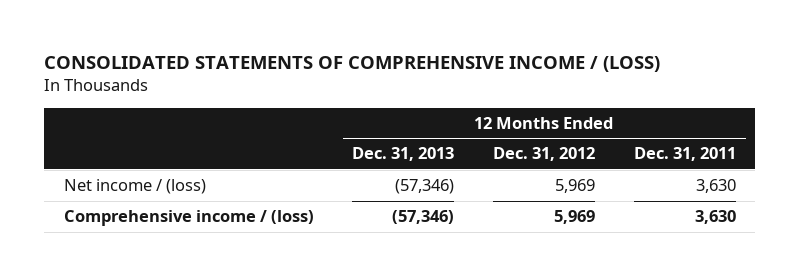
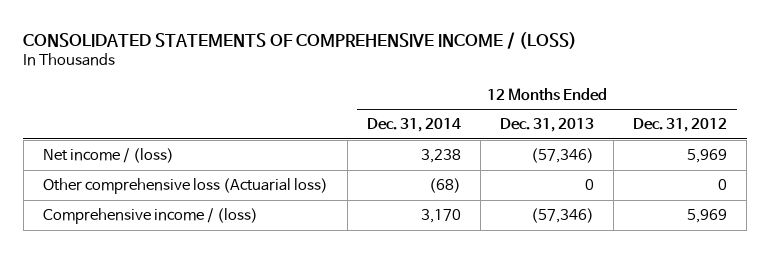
[633,147,736,162] Dec. 31, 2011 -> none
none -> [366,118,461,133] Dec. 31, 2014
none -> [42,178,328,195] Other comprehensive loss (Actuarial loss)

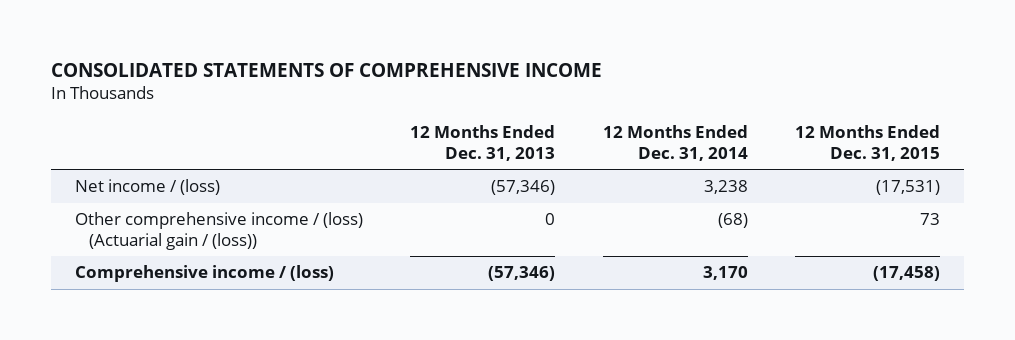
[23,31,578,49] CONSOLIDATED STATEMENTS OF COMPREHENSIVE INCOME / (LOSS) -> [50,62,602,77] CONSOLIDATED STATEMENTS OF COMPREHENSIVE INCOME
[633,118,728,133] Dec. 31, 2012 -> none
none -> [795,125,941,161] 12 Months Ended Dec. 31, 2015
[42,178,328,195] Other comprehensive loss (Actuarial loss) -> [74,212,363,250] Other comprehensive income / (loss) (Actuarial gain / (loss))

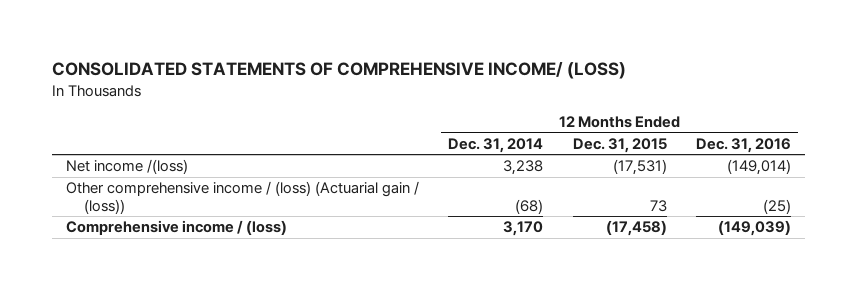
[50,62,602,77] CONSOLIDATED STATEMENTS OF COMPREHENSIVE INCOME -> [51,62,626,80] CONSOLIDATED STATEMENTS OF COMPREHENSIVE INCOME/ (LOSS)
[410,125,556,161] 12 Months Ended Dec. 31, 2013 -> none
none -> [695,137,791,153] Dec. 31, 2016
[74,179,220,196] Net income / (loss) -> [66,159,189,175] Net income /(loss)

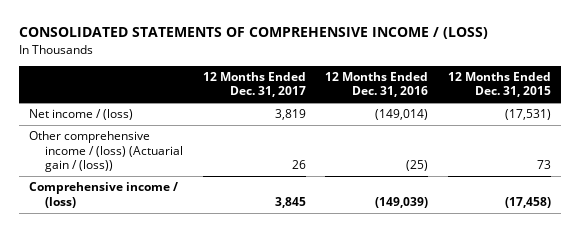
[51,62,626,80] CONSOLIDATED STATEMENTS OF COMPREHENSIVE INCOME/ (LOSS) -> [18,27,488,40] CONSOLIDATED STATEMENTS OF COMPREHENSIVE INCOME / (LOSS)
[448,137,544,153] Dec. 31, 2014 -> none
none -> [202,72,306,98] 12 Months Ended Dec. 31, 2017
[66,159,189,175] Net income /(loss) -> [28,109,133,121] Net income / (loss)

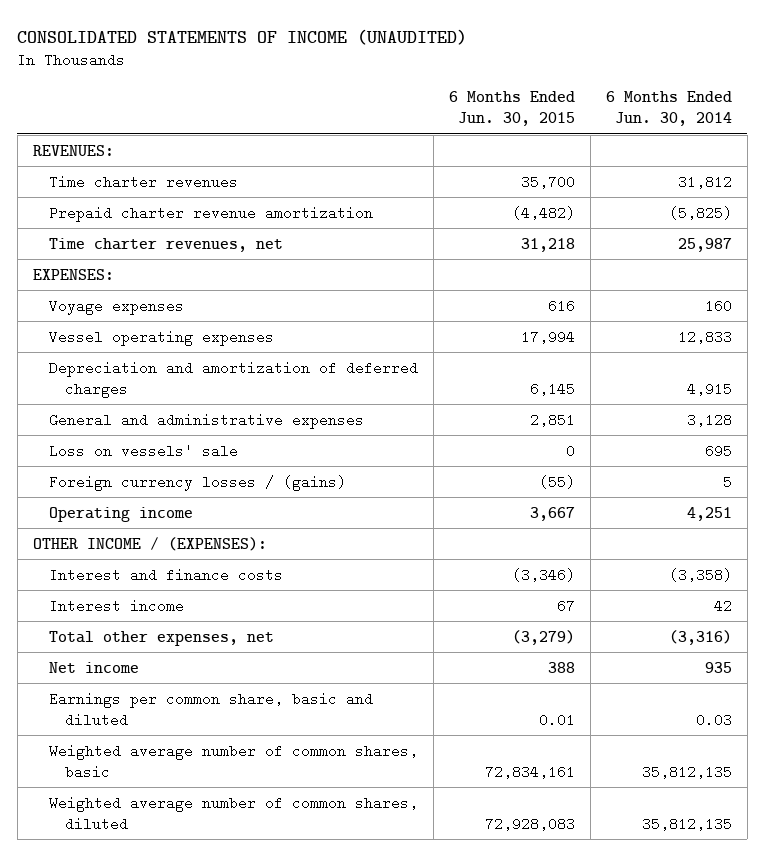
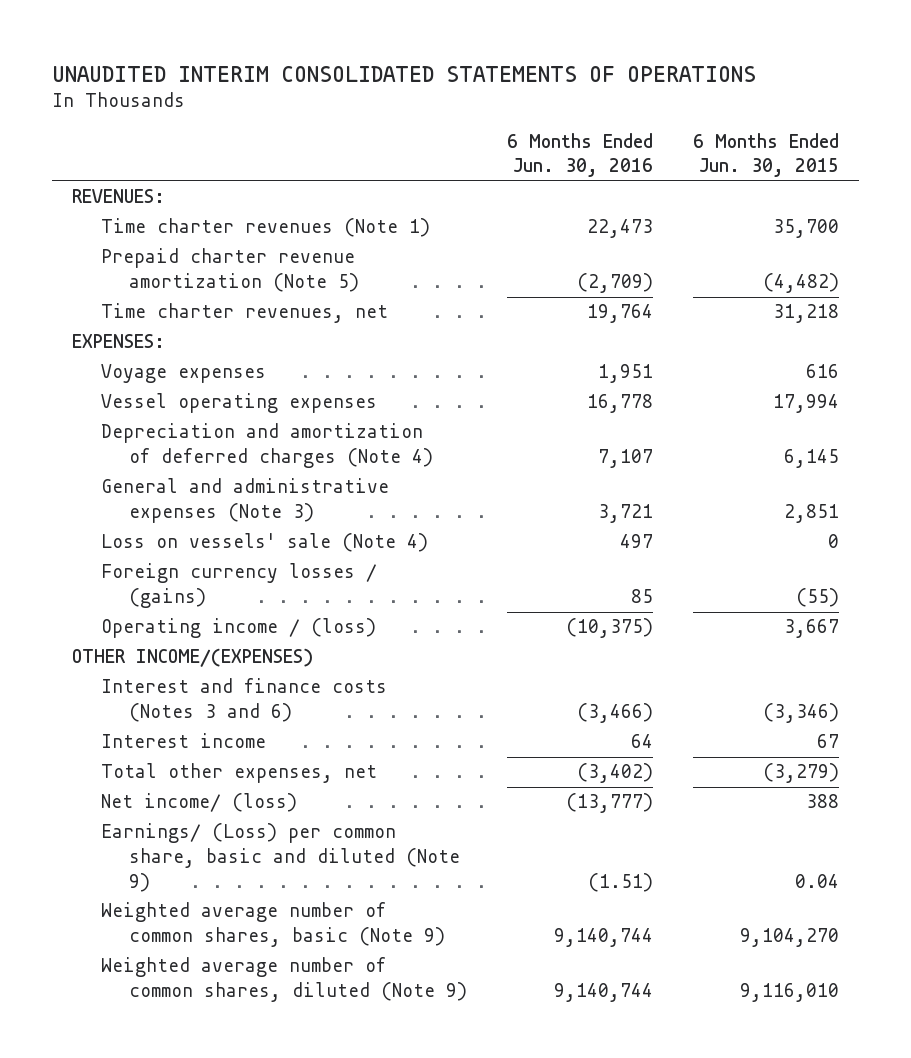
[17,28,468,45] CONSOLIDATED STATEMENTS OF INCOME (UNAUDITED) -> [52,65,757,82] UNAUDITED INTERIM CONSOLIDATED STATEMENTS OF OPERATIONS
[605,91,732,127] 6 Months Ended Jun. 30, 2014 -> none
none -> [507,132,654,178] 6 Months Ended Jun. 30, 2016
[48,174,238,189] Time charter revenues -> [100,218,430,238] Time charter revenues (Note 1)
[48,205,373,222] Prepaid charter revenue amortization -> [100,248,360,293] Prepaid charter revenue amortization (Note 5)
[48,360,418,398] Depreciation and amortization of deferred charges -> [100,423,434,469] Depreciation and amortization of deferred charges (Note 4)
[48,412,364,429] General and administrative expenses -> [100,478,389,524] General and administrative expenses (Note 3)
[48,443,238,458] Loss on vessels' sale -> [100,533,428,553] Loss on vessels' sale (Note 4)
[48,506,193,522] Operating income -> [100,618,376,639] Operating income / (loss)
[32,536,267,551] OTHER INCOME / (EXPENSES): -> [72,648,314,668] OTHER INCOME/(EXPENSES)
[48,567,283,582] Interest and finance costs -> [100,678,387,723] Interest and finance costs (Notes 3 and 6)
[48,661,139,673] Net income -> [100,793,297,813] Net income/ (loss)
[48,691,373,727] Earnings per common share, basic and diluted -> [100,823,461,892] Earnings/ (Loss) per common share, basic and diluted (Note 9)
[538,712,575,727] 0.01 -> [794,873,839,888] 0.04
[48,743,418,779] Weighted average number of common shares, basic -> [100,902,446,948] Weighted average number of common shares, basic (Note 9)
[484,764,575,779] 72,834,161 -> [739,928,839,948] 9,104,270
[48,795,418,831] Weighted average number of common shares, diluted -> [100,957,468,1003] Weighted average number of common shares, diluted (Note 9)
[484,816,575,831] 72,928,083 -> [739,983,839,1003] 9,116,010

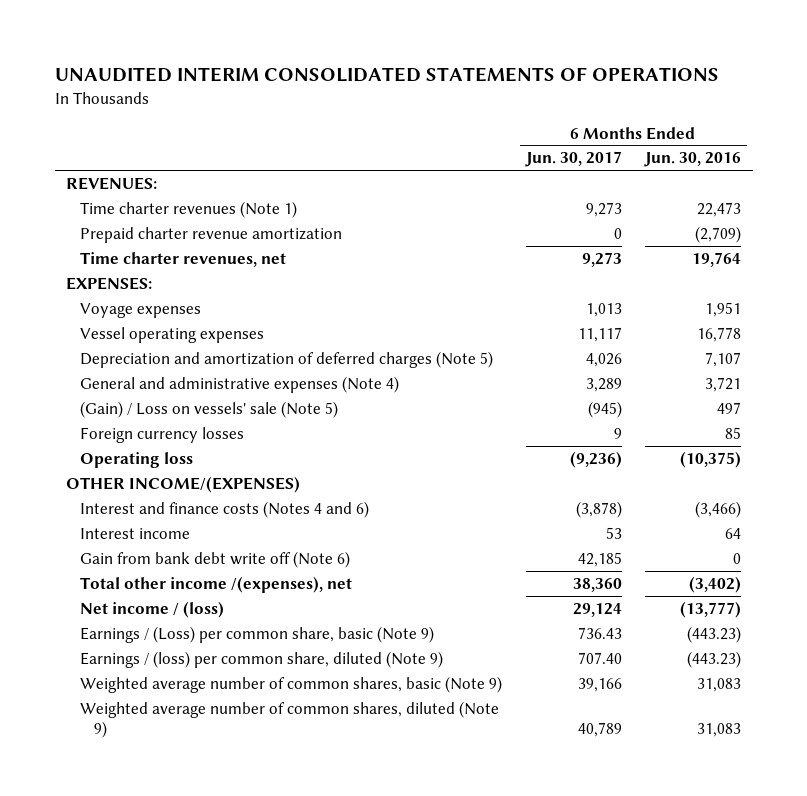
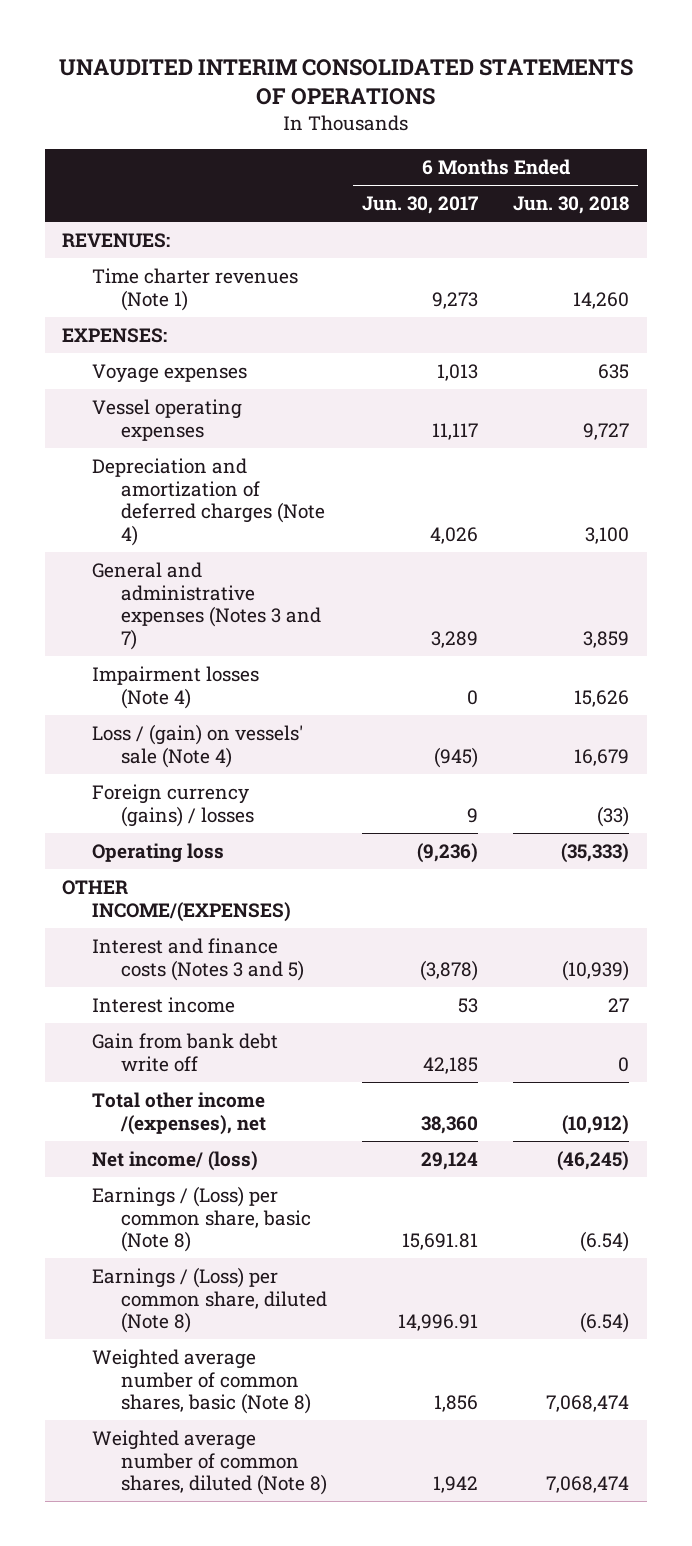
[643,152,741,168] Jun. 30, 2016 -> none
none -> [513,196,630,215] Jun. 30, 2018
[80,226,343,243] Prepaid charter revenue amortization -> none
[80,251,287,267] Time charter revenues, net -> none
[80,350,494,368] Depreciation and amortization of deferred charges (Note 5) -> [91,457,326,547] Depreciation and amortization of deferred charges (Note 4)
[80,375,400,393] General and administrative expenses (Note 4) -> [91,561,322,651] General and administrative expenses (Notes 3 and 7)
none -> [91,665,259,709] Impairment losses (Note 4)
[80,400,339,418] (Gain) / Loss on vessels' sale (Note 5) -> [91,723,303,768] Loss / (gain) on vessels' sale (Note 4)
[80,426,245,443] Foreign currency losses -> [91,783,255,827] Foreign currency (gains) / losses
[80,500,370,518] Interest and finance costs (Notes 4 and 6) -> [91,937,305,981] Interest and finance costs (Notes 3 and 5)
[80,550,351,568] Gain from bank debt write off (Note 6) -> [91,1032,278,1072] Gain from bank debt write off
[80,600,225,618] Net income / (loss) -> [91,1150,258,1171] Net income/ (loss)
[80,625,435,643] Earnings / (Loss) per common share, basic (Note 9) -> [91,1185,312,1253] Earnings / (Loss) per common share, basic (Note 8)
[577,626,622,639] 736.43 -> [402,1233,479,1251] 15,691.81
[80,650,444,668] Earnings / (loss) per common share, diluted (Note 9) -> [91,1266,328,1334] Earnings / (Loss) per common share, diluted (Note 8)
[577,651,622,664] 707.40 -> [398,1314,479,1332] 14,996.91
[80,675,503,693] Weighted average number of common shares, basic (Note 9) -> [91,1348,312,1415] Weighted average number of common shares, basic (Note 8)
[577,677,622,692] 39,166 -> [434,1395,479,1413] 1,856
[80,700,500,738] Weighted average number of common shares, diluted (Note 9) -> [91,1429,328,1496] Weighted average number of common shares, diluted (Note 8)
[577,721,622,737] 40,789 -> [433,1476,479,1494] 1,942

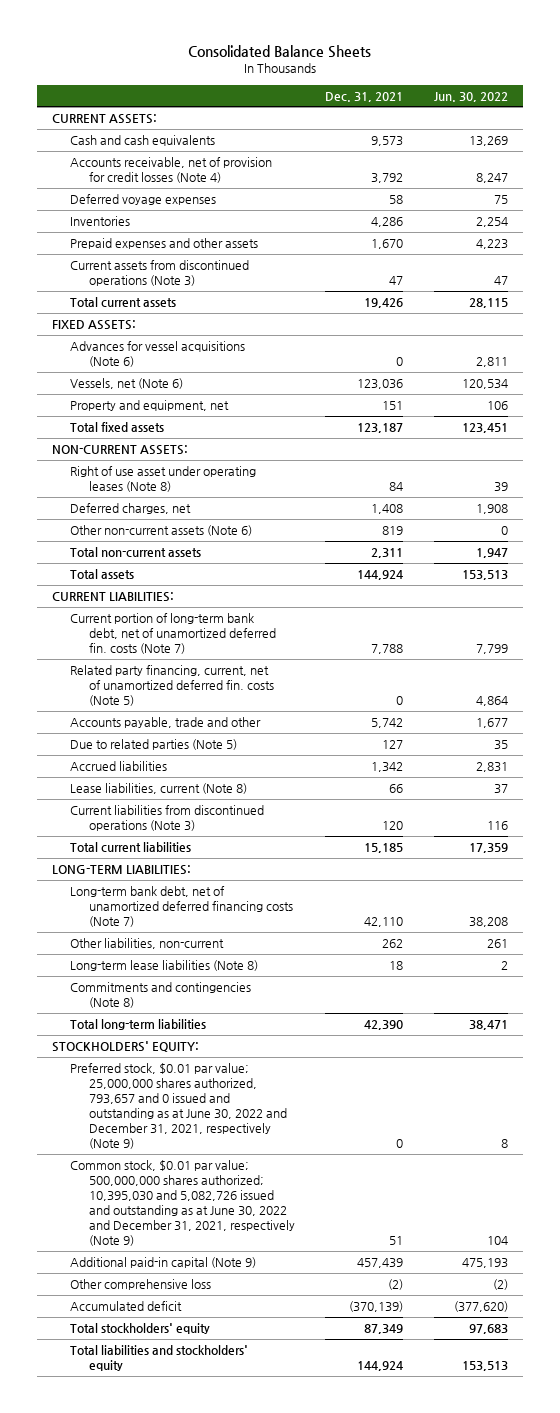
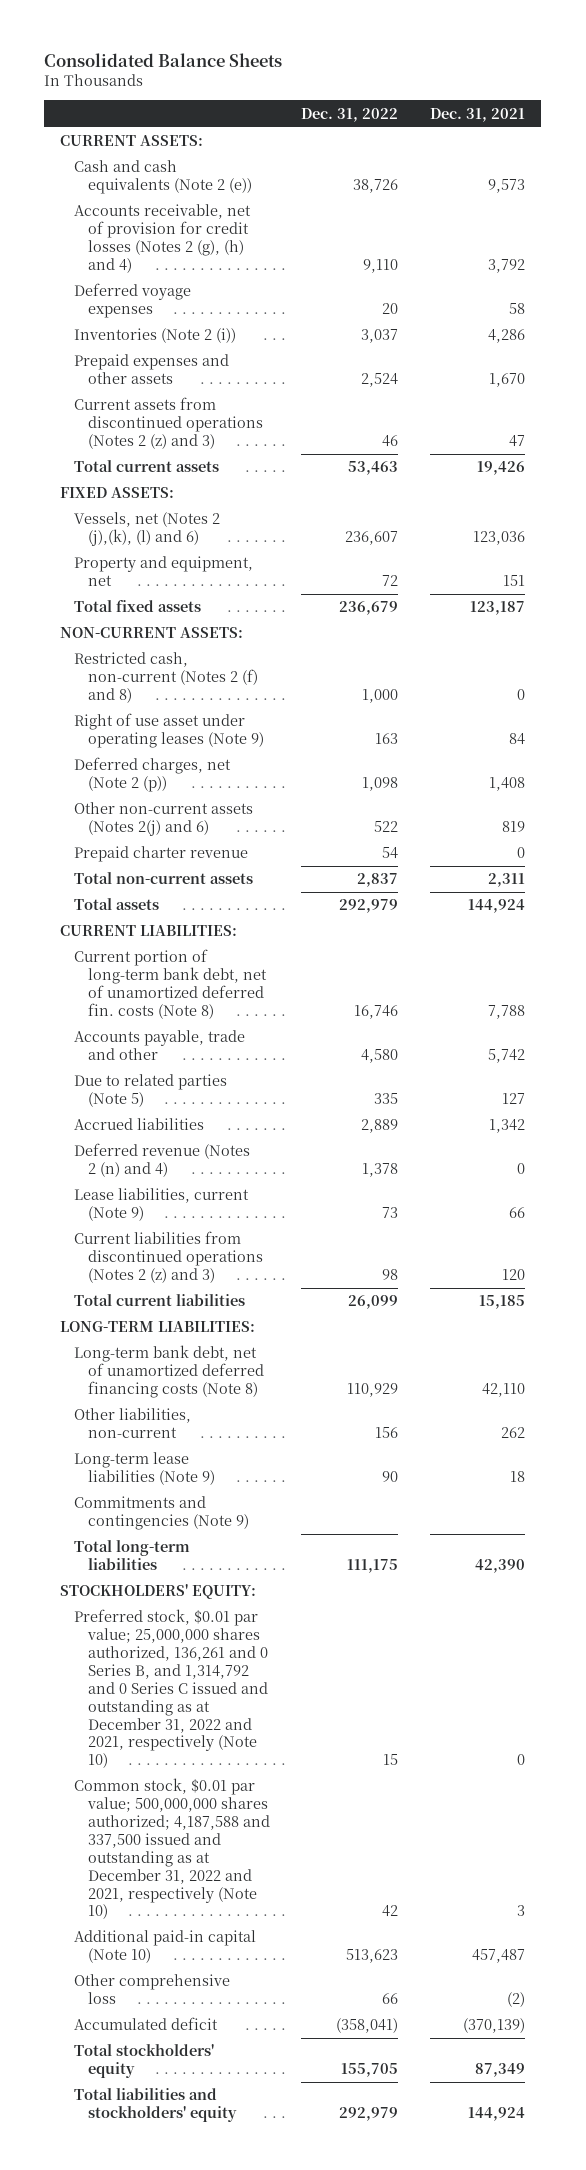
[433,91,508,102] Jun. 30, 2022 -> none
none -> [301,107,399,122] Dec. 31, 2022
[70,135,216,147] Cash and cash equivalents -> [73,160,252,195] Cash and cash equivalents (Note 2 (e))
[70,157,273,184] Accounts receivable, net of provision for credit losses (Note 4) -> [73,204,251,273] Accounts receivable, net of provision for credit losses (Notes 2 (g), (h) and 4)
[70,216,131,227] Inventories -> [73,328,236,344] Inventories (Note 2 (i))
[70,260,250,287] Current assets from discontinued operations (Note 3) -> [73,397,263,450] Current assets from discontinued operations (Notes 2 (z) and 3)
[70,341,246,368] Advances for vessel acquisitions (Note 6) -> none
[70,378,184,390] Vessels, net (Note 6) -> [73,512,220,547] Vessels, net (Notes 2 (j),(k), (l) and 6)
none -> [73,652,258,704] Restricted cash, non-current (Notes 2 (f) and 8)
[70,466,257,493] Right of use asset under operating leases (Note 8) -> [73,713,264,749] Right of use asset under operating leases (Note 9)
[70,503,192,515] Deferred charges, net -> [73,757,231,793] Deferred charges, net (Note 2 (p))
[70,525,253,537] Other non-current assets (Note 6) -> [73,802,253,837] Other non-current assets (Notes 2(j) and 6)
none -> [73,846,248,863] Prepaid charter revenue
[70,665,274,707] Related party financing, current, net of unamortized deferred fin. costs (Note 5) -> none
[70,613,276,655] Current portion of long-term bank debt, net of unamortized deferred fin. costs (Note 7) -> [73,949,267,1019] Current portion of long-term bank debt, net of unamortized deferred fin. costs (Note 8)
none -> [73,1143,250,1178] Deferred revenue (Notes 2 (n) and 4)
[70,783,248,795] Lease liabilities, current (Note 8) -> [73,1188,249,1222] Lease liabilities, current (Note 9)
[70,805,265,832] Current liabilities from discontinued operations (Note 3) -> [73,1231,263,1284] Current liabilities from discontinued operations (Notes 2 (z) and 3)
[70,886,293,928] Long-term bank debt, net of unamortized deferred financing costs (Note 7) -> [73,1345,264,1399] Long-term bank debt, net of unamortized deferred financing costs (Note 8)
[70,960,259,972] Long-term lease liabilities (Note 8) -> [73,1452,215,1486] Long-term lease liabilities (Note 9)
[70,982,252,1009] Commitments and contingencies (Note 8) -> [73,1496,249,1531] Commitments and contingencies (Note 9)
[70,1063,287,1150] Preferred stock, $0.01 par value; 25,000,000 shares authorized, 793,657 and 0 issued and outstanding as at June 30, 2022 and December 31, 2021, respectively (Note 9) -> [73,1609,268,1769] Preferred stock, $0.01 par value; 25,000,000 shares authorized, 136,261 and 0 Series B, and 1,314,792 and 0 Series C issued and outstanding as at December 31, 2022 and 2021, respectively (Note 10)
[70,1160,295,1247] Common stock, $0.01 par value; 500,000,000 shares authorized; 10,395,030 and 5,082,726 issued and outstanding as at June 30, 2022 and December 31, 2021, respectively (Note 9) -> [73,1778,270,1920] Common stock, $0.01 par value; 500,000,000 shares authorized; 4,187,588 and 337,500 issued and outstanding as at December 31, 2022 and 2021, respectively (Note 10)
[389,1236,404,1246] 51 -> [517,1905,526,1917] 3
[70,1257,257,1269] Additional paid-in capital (Note 9) -> [73,1930,256,1964] Additional paid-in capital (Note 10)
[357,1258,404,1269] 457,439 -> [472,1949,526,1964] 457,487

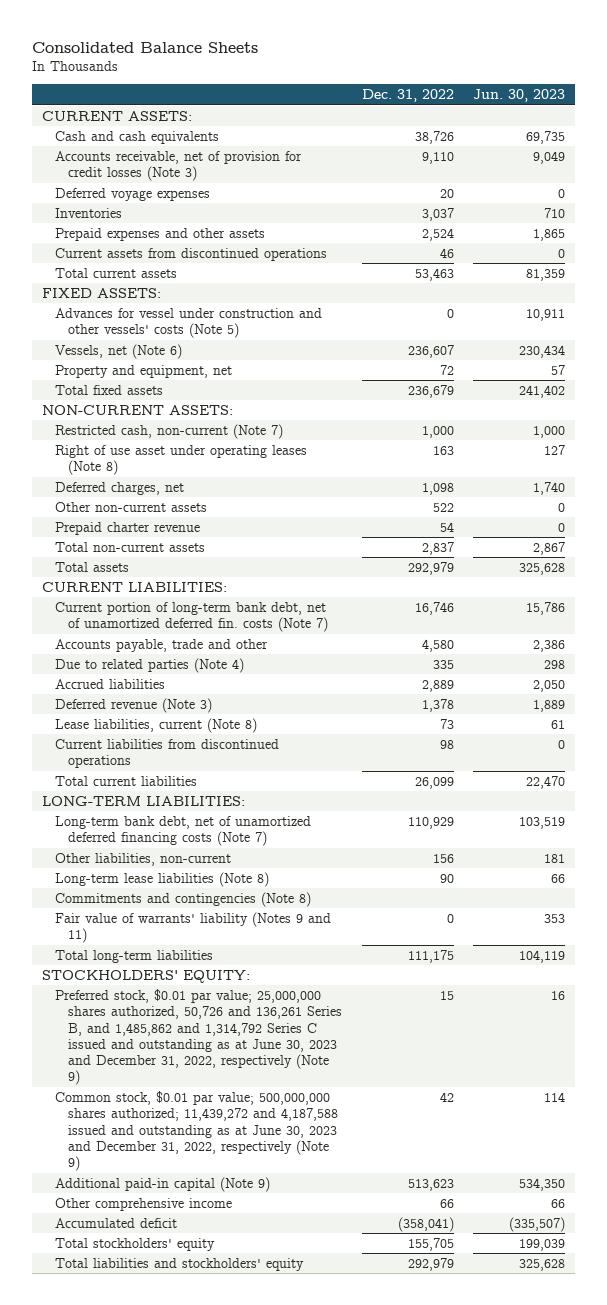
[430,107,526,122] Dec. 31, 2021 -> none
none -> [473,89,566,103] Jun. 30, 2023
[73,160,252,195] Cash and cash equivalents (Note 2 (e)) -> [54,130,219,144] Cash and cash equivalents
[73,204,251,273] Accounts receivable, net of provision for credit losses (Notes 2 (g), (h) and 4) -> [54,150,302,182] Accounts receivable, net of provision for credit losses (Note 3)
[73,328,236,344] Inventories (Note 2 (i)) -> [54,207,122,218] Inventories
[73,397,263,450] Current assets from discontinued operations (Notes 2 (z) and 3) -> [54,247,327,261] Current assets from discontinued operations
none -> [54,307,322,339] Advances for vessel under construction and other vessels' costs (Note 5)
[73,512,220,547] Vessels, net (Notes 2 (j),(k), (l) and 6) -> [54,343,182,359] Vessels, net (Note 6)
[73,652,258,704] Restricted cash, non-current (Notes 2 (f) and 8) -> [54,423,283,439] Restricted cash, non-current (Note 7)
[73,713,264,749] Right of use asset under operating leases (Note 9) -> [54,444,307,476] Right of use asset under operating leases (Note 8)
[73,757,231,793] Deferred charges, net (Note 2 (p)) -> [54,481,184,495] Deferred charges, net
[73,802,253,837] Other non-current assets (Notes 2(j) and 6) -> [54,501,207,512] Other non-current assets
[73,949,267,1019] Current portion of long-term bank debt, net of unamortized deferred fin. costs (Note 8) -> [54,601,328,633] Current portion of long-term bank debt, net of unamortized deferred fin. costs (Note 7)
[73,1074,227,1108] Due to related parties (Note 5) -> [54,657,244,673] Due to related parties (Note 4)
[73,1143,250,1178] Deferred revenue (Notes 2 (n) and 4) -> [54,697,212,713] Deferred revenue (Note 3)
[73,1188,249,1222] Lease liabilities, current (Note 9) -> [54,717,257,733] Lease liabilities, current (Note 8)
[73,1231,263,1284] Current liabilities from discontinued operations (Notes 2 (z) and 3) -> [54,738,279,769] Current liabilities from discontinued operations
[73,1345,264,1399] Long-term bank debt, net of unamortized deferred financing costs (Note 8) -> [54,815,311,847] Long-term bank debt, net of unamortized deferred financing costs (Note 7)
[73,1452,215,1486] Long-term lease liabilities (Note 9) -> [54,871,269,887] Long-term lease liabilities (Note 8)
[73,1496,249,1531] Commitments and contingencies (Note 9) -> [54,891,311,907] Commitments and contingencies (Note 8)
none -> [54,911,331,944] Fair value of warrants' liability (Notes 9 and 11)
[73,1609,268,1769] Preferred stock, $0.01 par value; 25,000,000 shares authorized, 136,261 and 0 Series B, and 1,314,792 and 0 Series C issued and outstanding as at December 31, 2022 and 2021, respectively (Note 10) -> [54,988,342,1086] Preferred stock, $0.01 par value; 25,000,000 shares authorized, 50,726 and 136,261 Series B, and 1,485,862 and 1,314,792 Series C issued and outstanding as at June 30, 2023 and December 31, 2022, respectively (Note 9)
[73,1778,270,1920] Common stock, $0.01 par value; 500,000,000 shares authorized; 4,187,588 and 337,500 issued and outstanding as at December 31, 2022 and 2021, respectively (Note 10) -> [54,1090,338,1172] Common stock, $0.01 par value; 500,000,000 shares authorized; 11,439,272 and 4,187,588 issued and outstanding as at June 30, 2023 and December 31, 2022, respectively (Note 9)
[73,1930,256,1964] Additional paid-in capital (Note 10) -> [54,1176,270,1192] Additional paid-in capital (Note 9)
[73,1974,230,2005] Other comprehensive loss -> [54,1197,232,1211] Other comprehensive income

